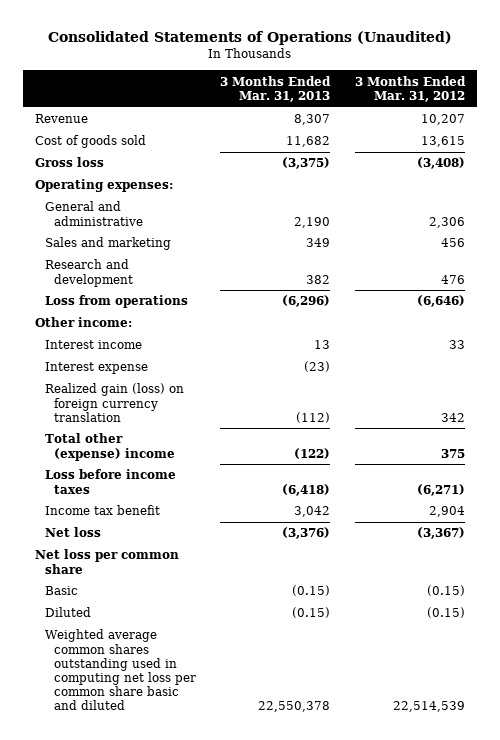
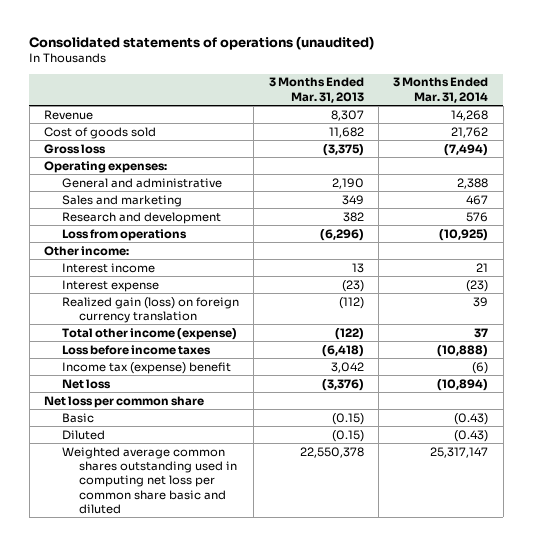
[48,30,453,45] Consolidated Statements of Operations (Unaudited) -> [29,35,375,50] Consolidated statements of operations (unaudited)
[355,75,467,102] 3 Months Ended Mar. 31, 2012 -> none
none -> [393,77,489,103] 3 Months Ended Mar. 31, 2014
[44,433,175,461] Total other (expense) income -> [61,327,237,340] Total other income (expense)
[44,505,160,516] Income tax benefit -> [61,361,231,374] Income tax (expense) benefit

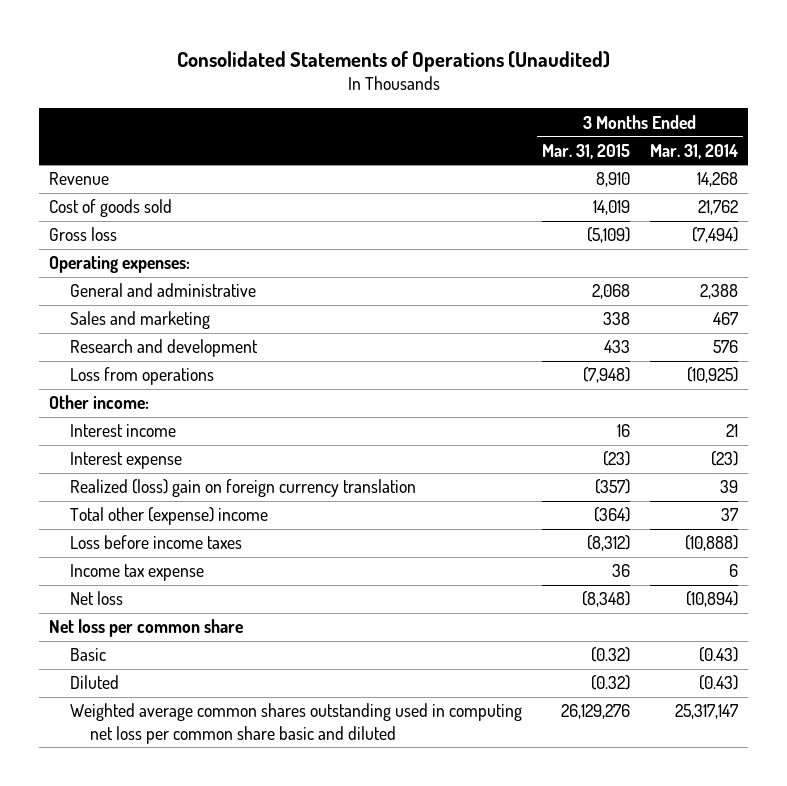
[29,35,375,50] Consolidated statements of operations (unaudited) -> [176,50,610,72] Consolidated Statements of Operations (Unaudited)
[268,77,364,103] 3 Months Ended Mar. 31, 2013 -> none
none -> [541,143,630,159] Mar. 31, 2015
[61,296,239,324] Realized gain (loss) on foreign currency translation -> [69,479,416,498] Realized (loss) gain on foreign currency translation
[61,327,237,340] Total other income (expense) -> [69,507,268,526] Total other (expense) income
[61,361,231,374] Income tax (expense) benefit -> [69,564,204,582] Income tax expense
[472,361,489,374] (6) -> [729,564,739,578] 6

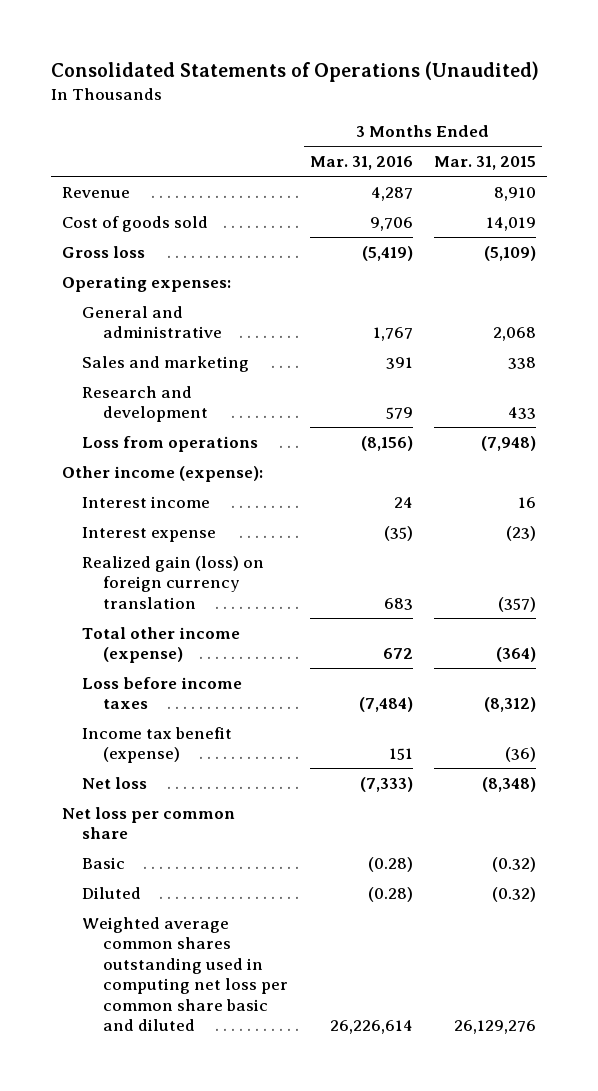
[650,143,739,159] Mar. 31, 2014 -> none
none -> [309,156,413,171] Mar. 31, 2016
[49,395,150,410] Other income: -> [61,465,263,482] Other income (expense):
[69,479,416,498] Realized (loss) gain on foreign currency translation -> [82,555,265,609] Realized gain (loss) on foreign currency translation
[69,507,268,526] Total other (expense) income -> [82,626,241,664] Total other income (expense)
[69,564,204,582] Income tax expense -> [82,726,233,764] Income tax benefit (expense)
[611,564,630,578] 36 -> [505,747,537,763] (36)

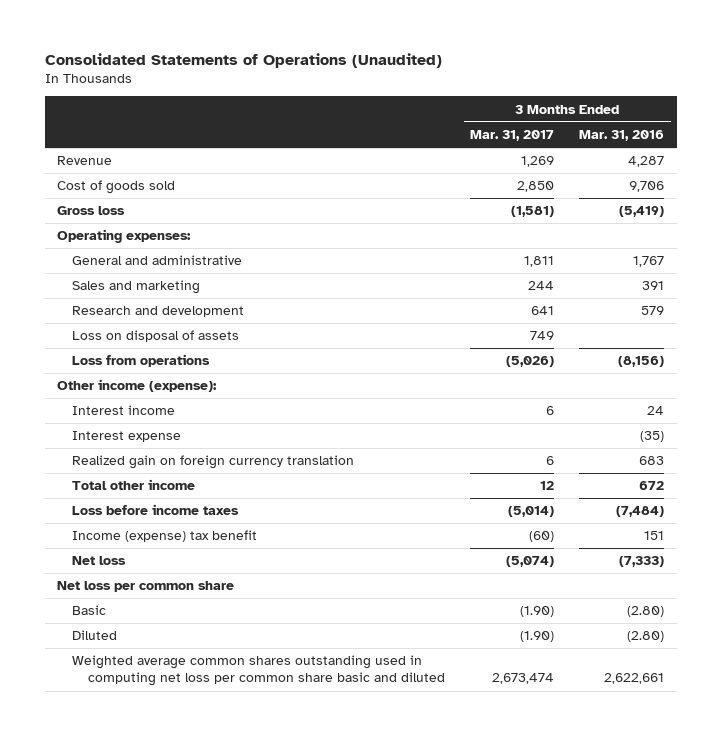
[434,156,537,171] Mar. 31, 2015 -> none
none -> [470,129,555,141] Mar. 31, 2017
none -> [72,330,240,343] Loss on disposal of assets
[82,555,265,609] Realized gain (loss) on foreign currency translation -> [72,455,355,470] Realized gain on foreign currency translation
[82,626,241,664] Total other income (expense) -> [72,479,196,491] Total other income
[82,726,233,764] Income tax benefit (expense) -> [72,530,258,543] Income (expense) tax benefit
[367,856,413,872] (0.28) -> [627,606,665,618] (2.80)
[367,886,413,902] (0.28) -> [627,631,665,643] (2.80)
[329,1019,413,1034] 26,226,614 -> [604,673,665,685] 2,622,661

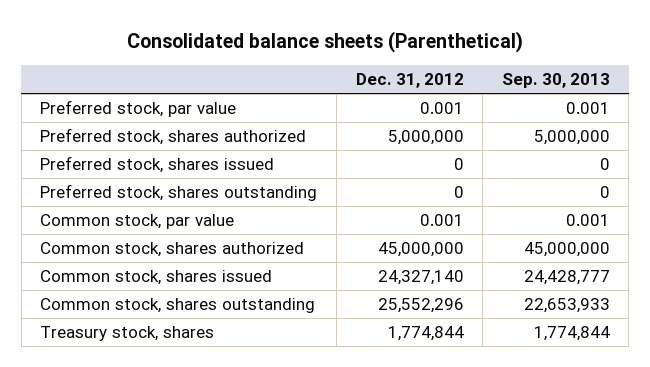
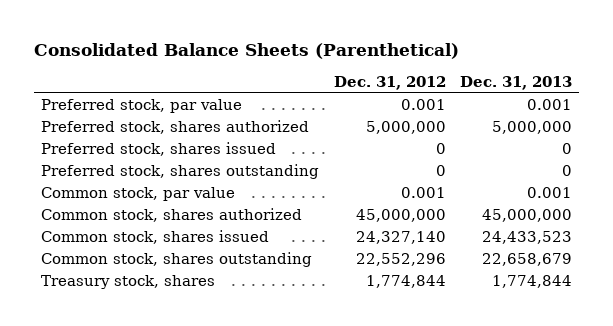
[127,30,524,53] Consolidated balance sheets (Parenthetical) -> [33,43,459,60] Consolidated Balance Sheets (Parenthetical)
[501,73,610,89] Sep. 30, 2013 -> none
none -> [460,76,573,91] Dec. 31, 2013
[377,298,464,314] 25,552,296 -> [355,253,446,267] 22,552,296

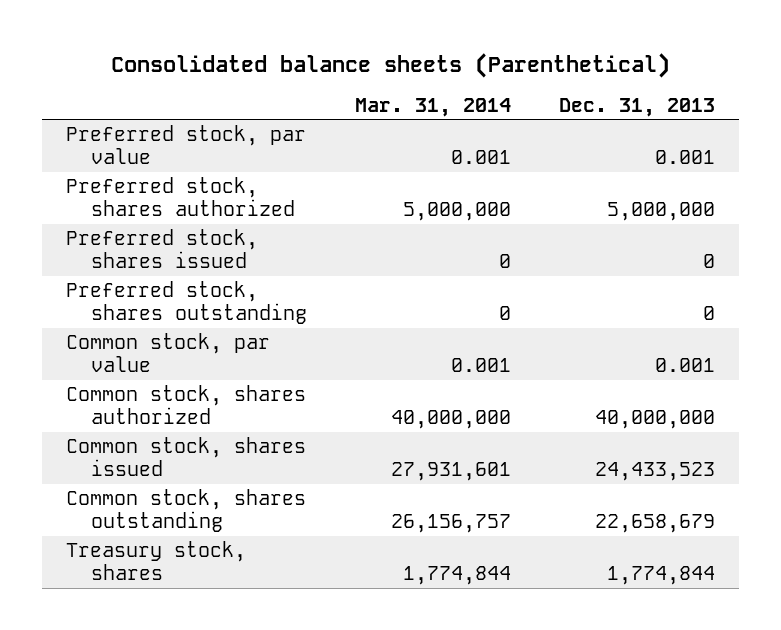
[33,43,459,60] Consolidated Balance Sheets (Parenthetical) -> [110,52,670,78] Consolidated balance sheets (Parenthetical)
[333,76,446,91] Dec. 31, 2012 -> none
none -> [355,98,512,118] Mar. 31, 2014
[482,209,573,223] 45,000,000 -> [595,410,716,430] 40,000,000

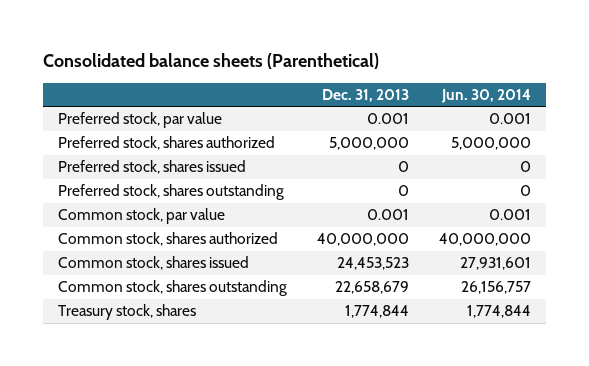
[355,98,512,118] Mar. 31, 2014 -> none
none -> [440,88,531,103] Jun. 30, 2014
[595,462,716,482] 24,433,523 -> [336,257,409,271] 24,453,523

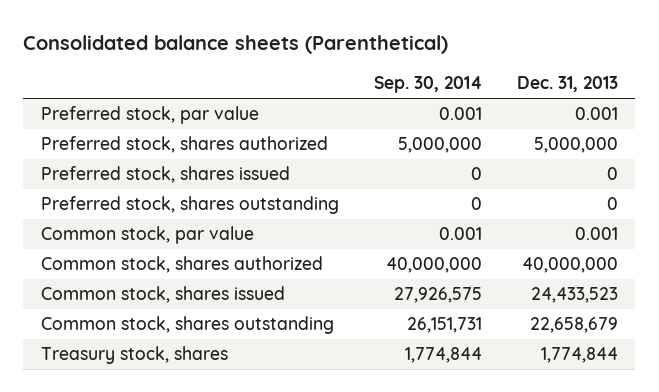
[440,88,531,103] Jun. 30, 2014 -> none
none -> [373,76,482,94] Sep. 30, 2014
[336,257,409,271] 24,453,523 -> [530,287,618,304] 24,433,523

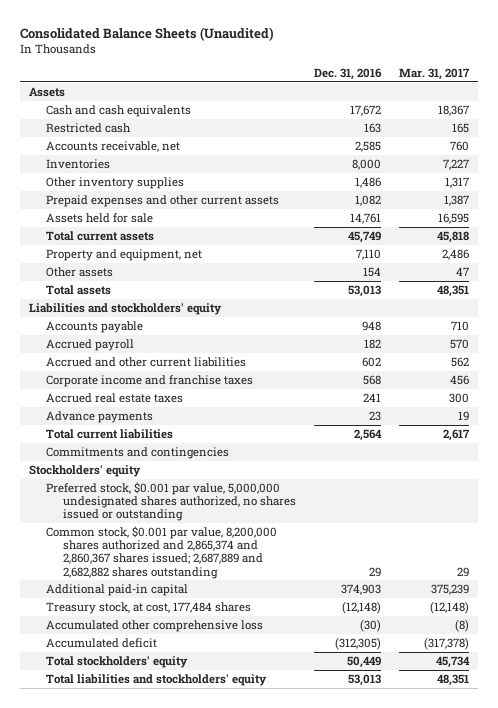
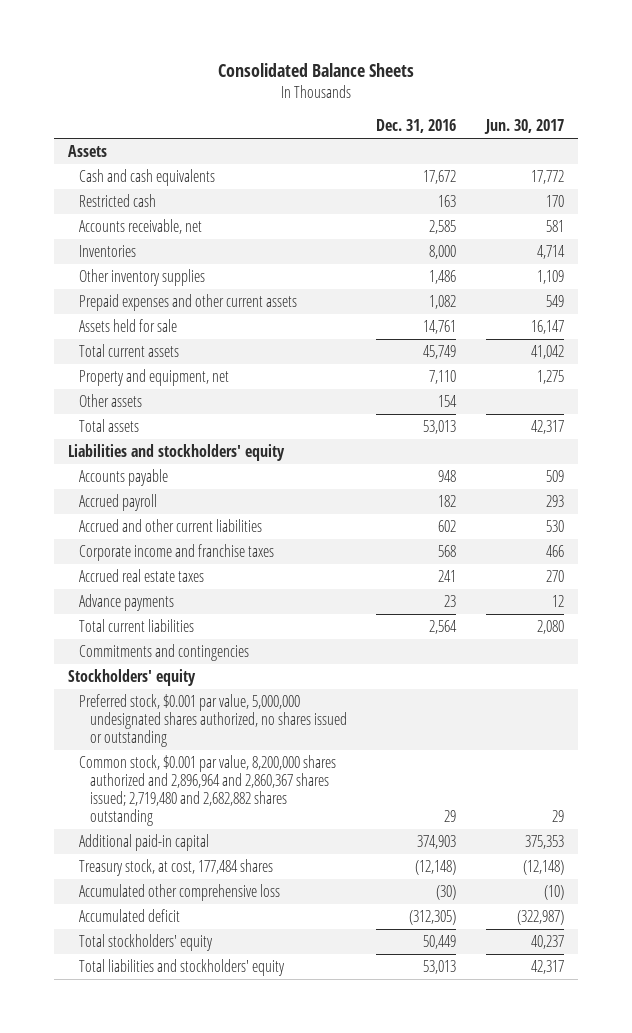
[19,26,274,41] Consolidated Balance Sheets (Unaudited) -> [217,63,414,78] Consolidated Balance Sheets
[399,68,471,81] Mar. 31, 2017 -> none
none -> [483,119,564,135] Jun. 30, 2017
[45,525,277,579] Common stock, $0.001 par value, 8,200,000 shares authorized and 2,865,374 and 2,860,367 shares issued; 2,687,889 and 2,682,882 shares outstanding -> [79,754,337,827] Common stock, $0.001 par value, 8,200,000 shares authorized and 2,896,964 and 2,860,367 shares issued; 2,719,480 and 2,682,882 shares outstanding

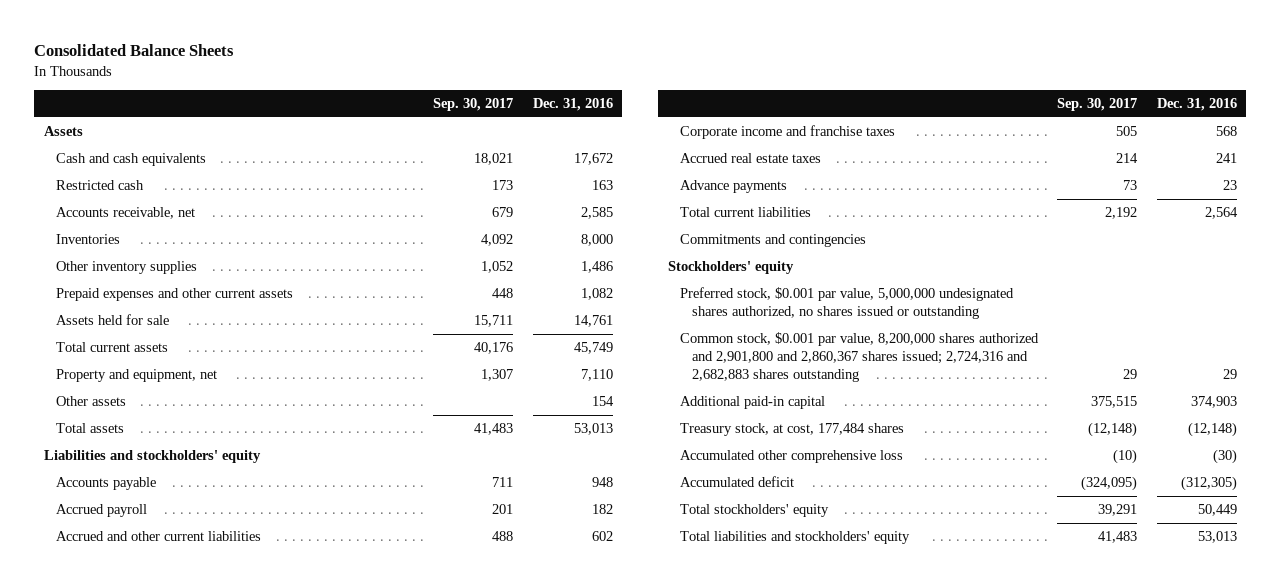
[483,119,564,135] Jun. 30, 2017 -> none
none -> [433,98,514,112] Sep. 30, 2017
[79,754,337,827] Common stock, $0.001 par value, 8,200,000 shares authorized and 2,896,964 and 2,860,367 shares issued; 2,719,480 and 2,682,882 shares outstanding -> [679,332,1039,382] Common stock, $0.001 par value, 8,200,000 shares authorized and 2,901,800 and 2,860,367 shares issued; 2,724,316 and 2,682,883 shares outstanding

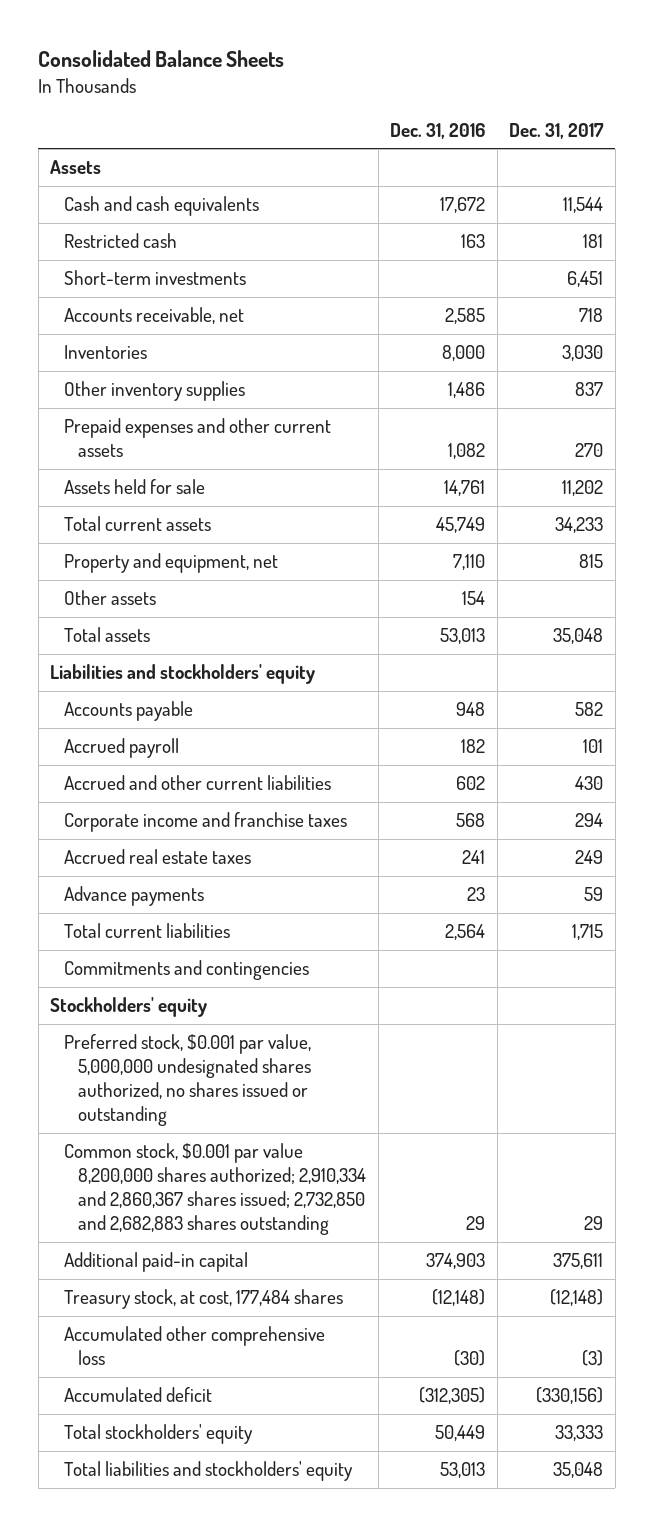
[433,98,514,112] Sep. 30, 2017 -> none
none -> [509,122,605,139] Dec. 31, 2017
none -> [64,270,247,286] Short-term investments
[679,332,1039,382] Common stock, $0.001 par value, 8,200,000 shares authorized and 2,901,800 and 2,860,367 shares issued; 2,724,316 and 2,682,883 shares outstanding -> [64,1143,367,1236] Common stock, $0.001 par value 8,200,000 shares authorized; 2,910,334 and 2,860,367 shares issued; 2,732,850 and 2,682,883 shares outstanding

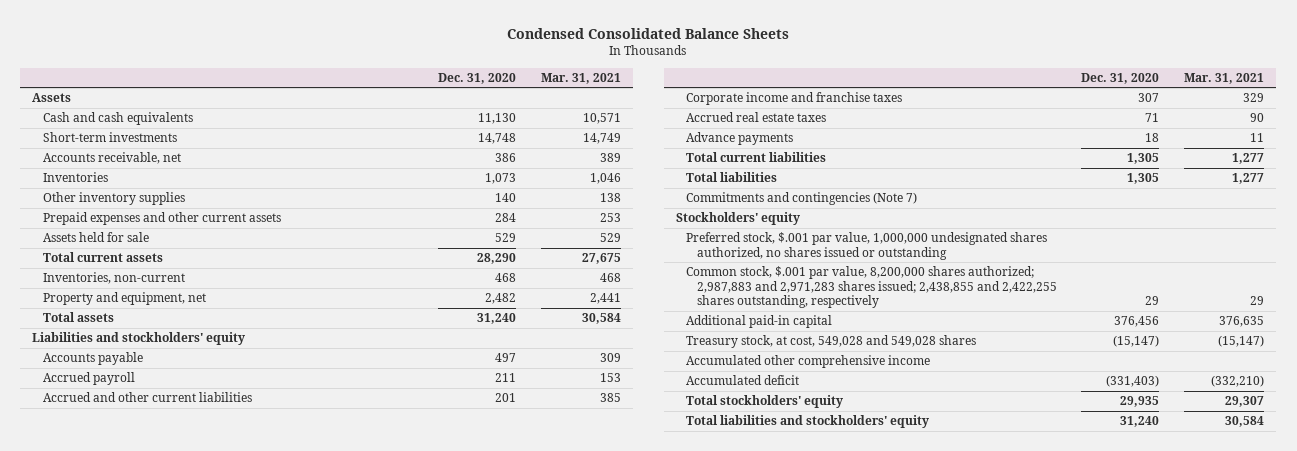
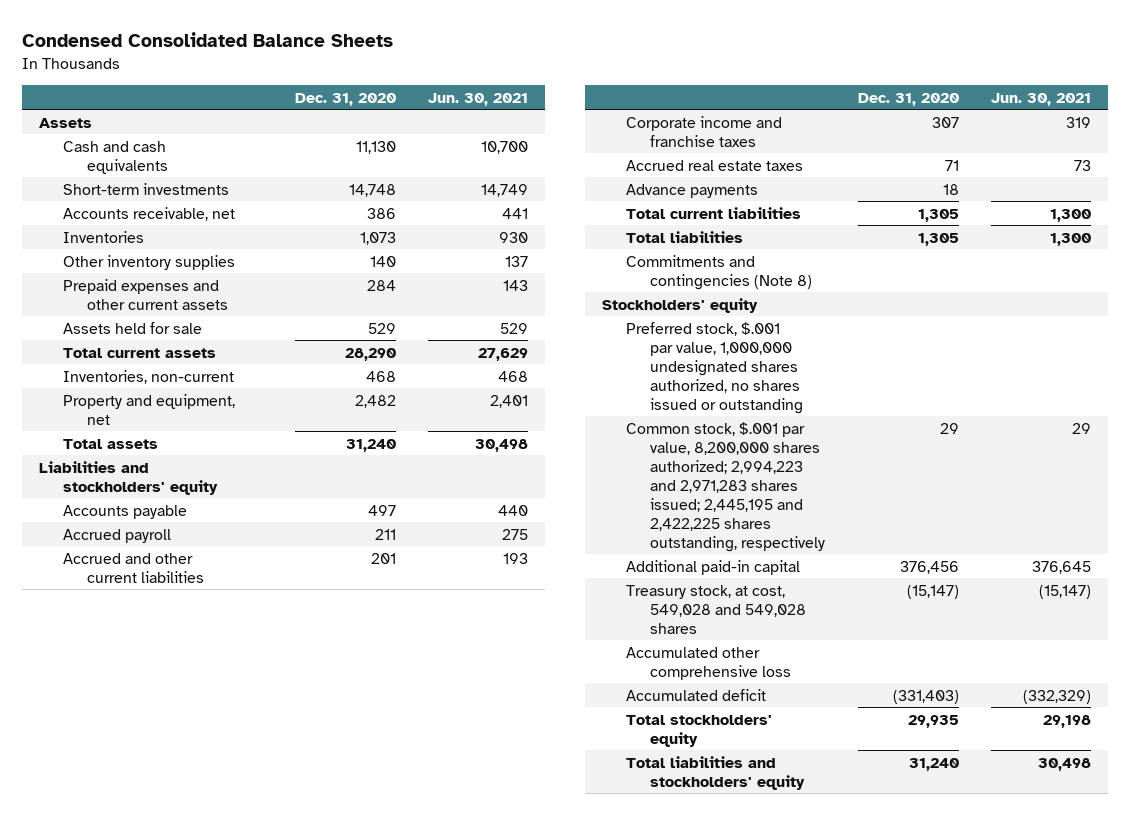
[540,72,621,84] Mar. 31, 2021 -> none
none -> [428,92,529,106] Jun. 30, 2021
[686,192,918,206] Commitments and contingencies (Note 7) -> [625,254,812,290] Commitments and contingencies (Note 8)
[686,266,1057,309] Common stock, $.001 par value, 8,200,000 shares authorized; 2,987,883 and 2,971,283 shares issued; 2,438,855 and 2,422,255 shares outstanding, respectively -> [625,421,825,552] Common stock, $.001 par value, 8,200,000 shares authorized; 2,994,223 and 2,971,283 shares issued; 2,445,195 and 2,422,225 shares outstanding, respectively
[686,355,931,369] Accumulated other comprehensive income -> [625,646,791,680] Accumulated other comprehensive loss

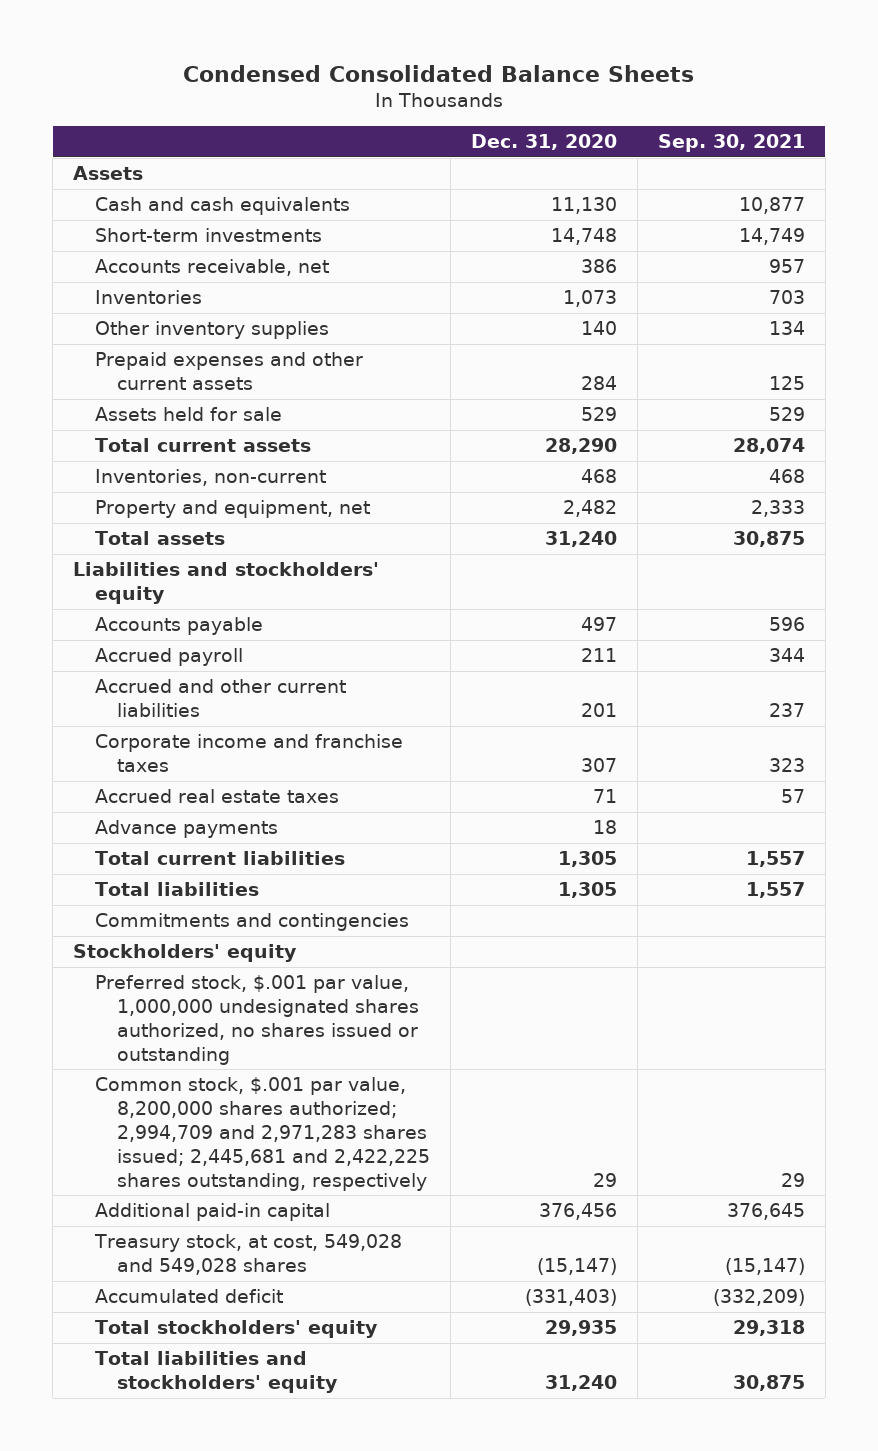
[428,92,529,106] Jun. 30, 2021 -> none
none -> [658,134,806,153] Sep. 30, 2021
[625,254,812,290] Commitments and contingencies (Note 8) -> [95,913,410,932] Commitments and contingencies
[625,421,825,552] Common stock, $.001 par value, 8,200,000 shares authorized; 2,994,223 and 2,971,283 shares issued; 2,445,195 and 2,422,225 shares outstanding, respectively -> [95,1077,431,1191] Common stock, $.001 par value, 8,200,000 shares authorized; 2,994,709 and 2,971,283 shares issued; 2,445,681 and 2,422,225 shares outstanding, respectively
[625,646,791,680] Accumulated other comprehensive loss -> none

